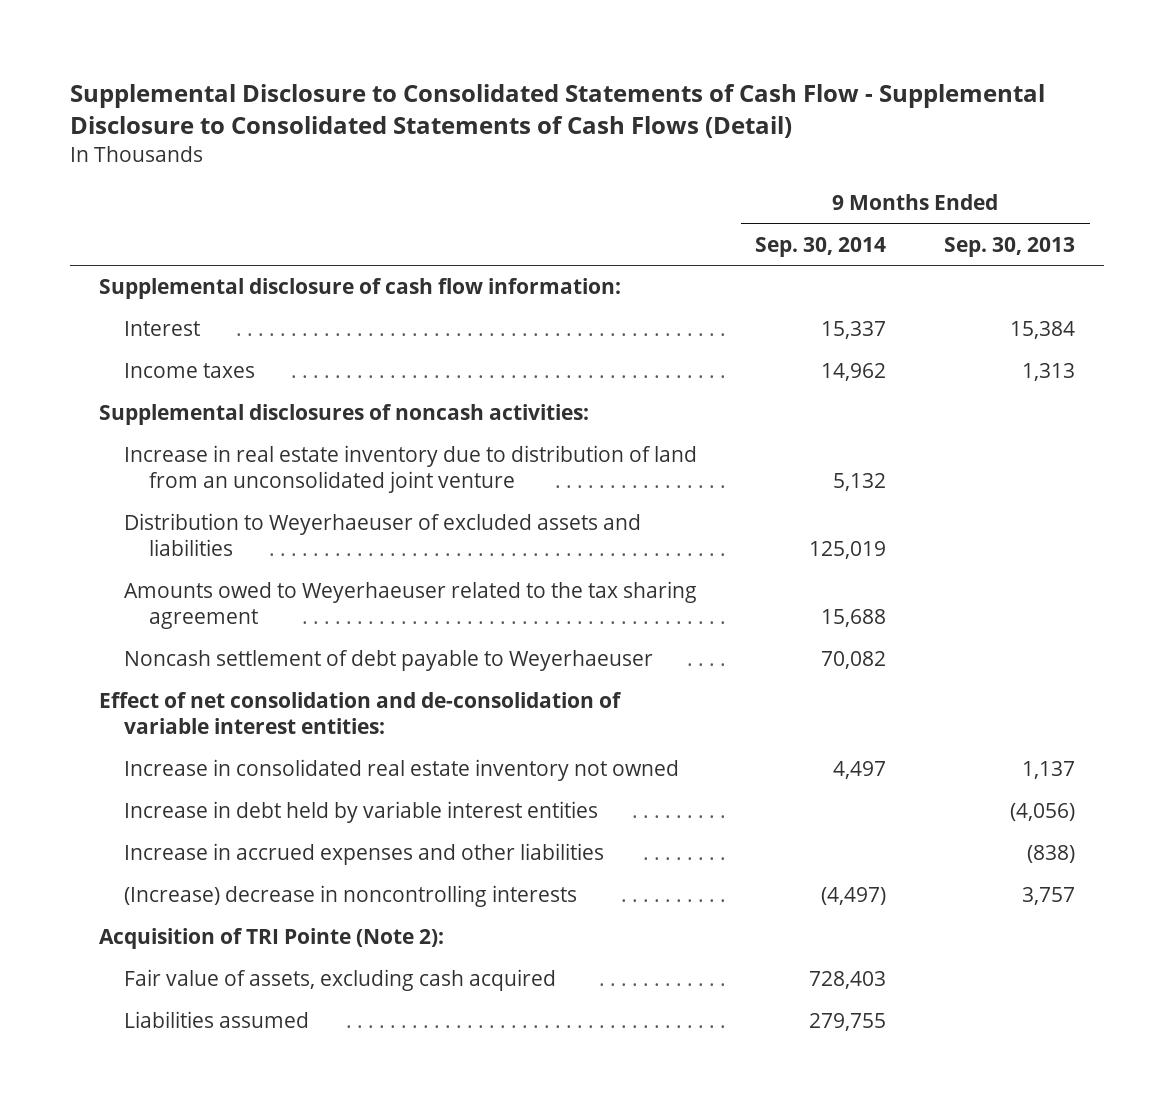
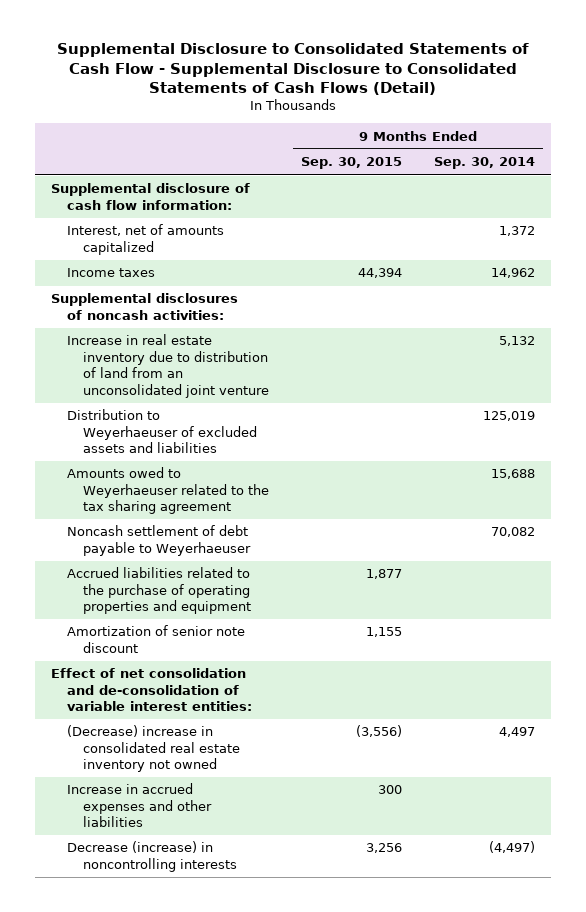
[944,236,1076,257] Sep. 30, 2013 -> none
none -> [300,157,402,170] Sep. 30, 2015
[124,321,201,337] Interest -> none
none -> [66,224,224,255] Interest, net of amounts capitalized
none -> [66,567,251,615] Accrued liabilities related to the purchase of operating properties and equipment
none -> [66,625,245,653] Amortization of senior note discount
[124,801,599,824] Increase in debt held by variable interest entities -> none
[124,759,680,782] Increase in consolidated real estate inventory not owned -> [66,725,240,773] (Decrease) increase in consolidated real estate inventory not owned
[99,928,445,950] Acquisition of TRI Pointe (Note 2): -> none
[124,969,557,992] Fair value of assets, excluding cash acquired -> none
[124,1011,310,1029] Liabilities assumed -> none
[124,885,578,908] (Increase) decrease in noncontrolling interests -> [66,841,237,872] Decrease (increase) in noncontrolling interests

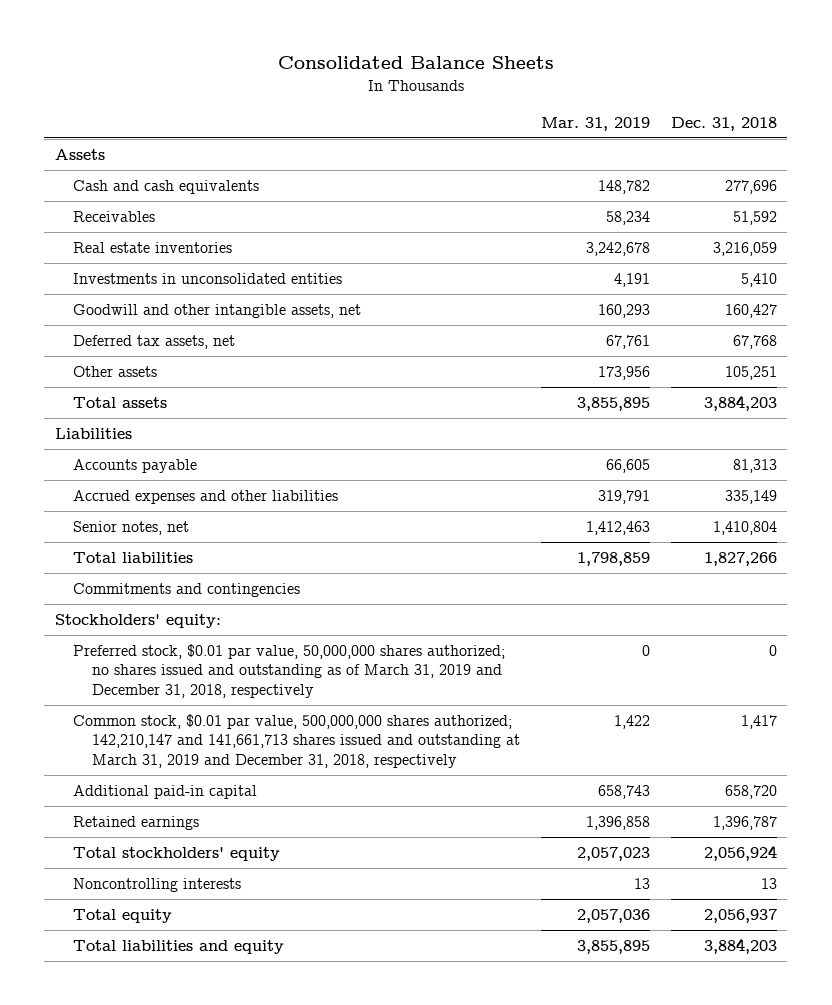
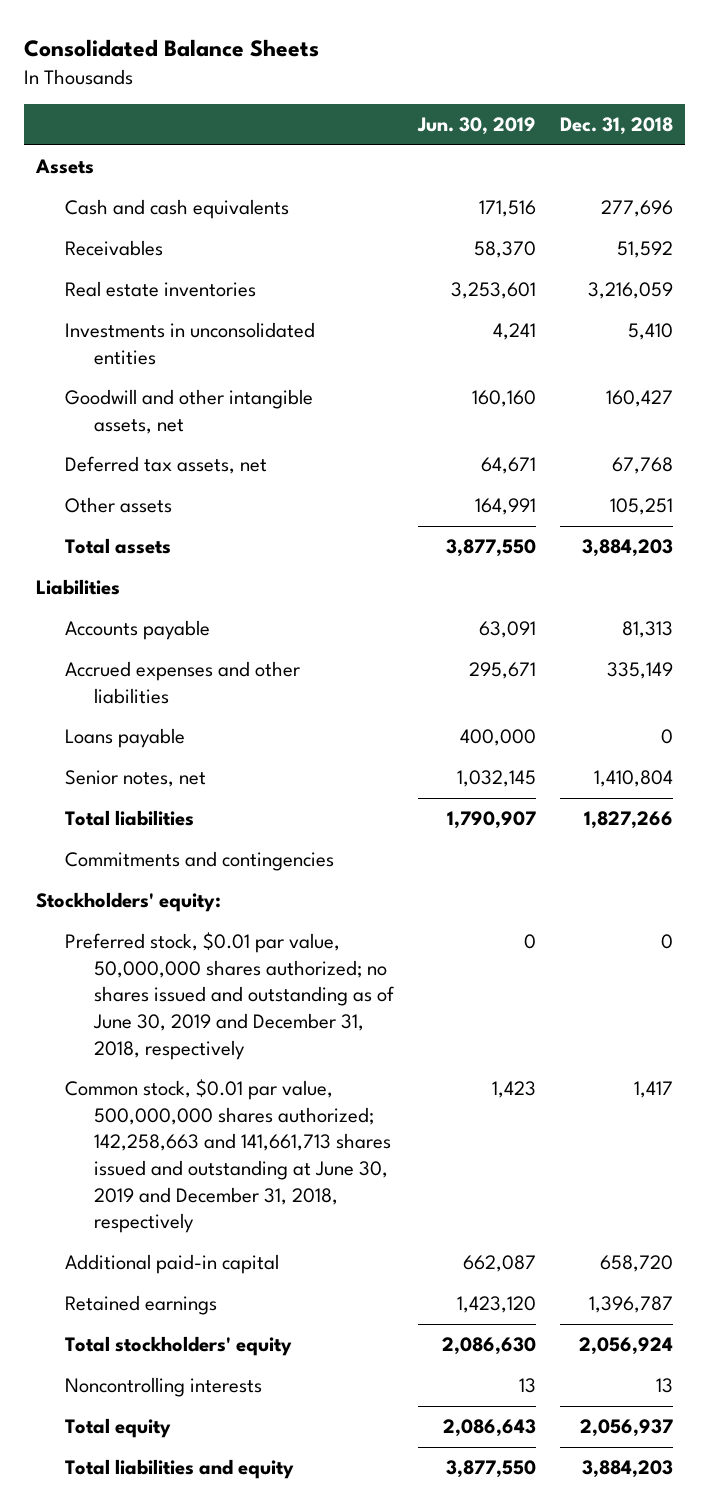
[540,116,650,131] Mar. 31, 2019 -> none
none -> [417,117,537,136] Jun. 30, 2019
none -> [65,728,186,749] Loans payable
[73,644,506,698] Preferred stock, $0.01 par value, 50,000,000 shares authorized; no shares issued and outstanding as of March 31, 2019 and December 31, 2018, respectively -> [65,932,395,1060] Preferred stock, $0.01 par value, 50,000,000 shares authorized; no shares issued and outstanding as of June 30, 2019 and December 31, 2018, respectively
[73,714,520,768] Common stock, $0.01 par value, 500,000,000 shares authorized; 142,210,147 and 141,661,713 shares issued and outstanding at March 31, 2019 and December 31, 2018, respectively -> [65,1079,392,1234] Common stock, $0.01 par value, 500,000,000 shares authorized; 142,258,663 and 141,661,713 shares issued and outstanding at June 30, 2019 and December 31, 2018, respectively

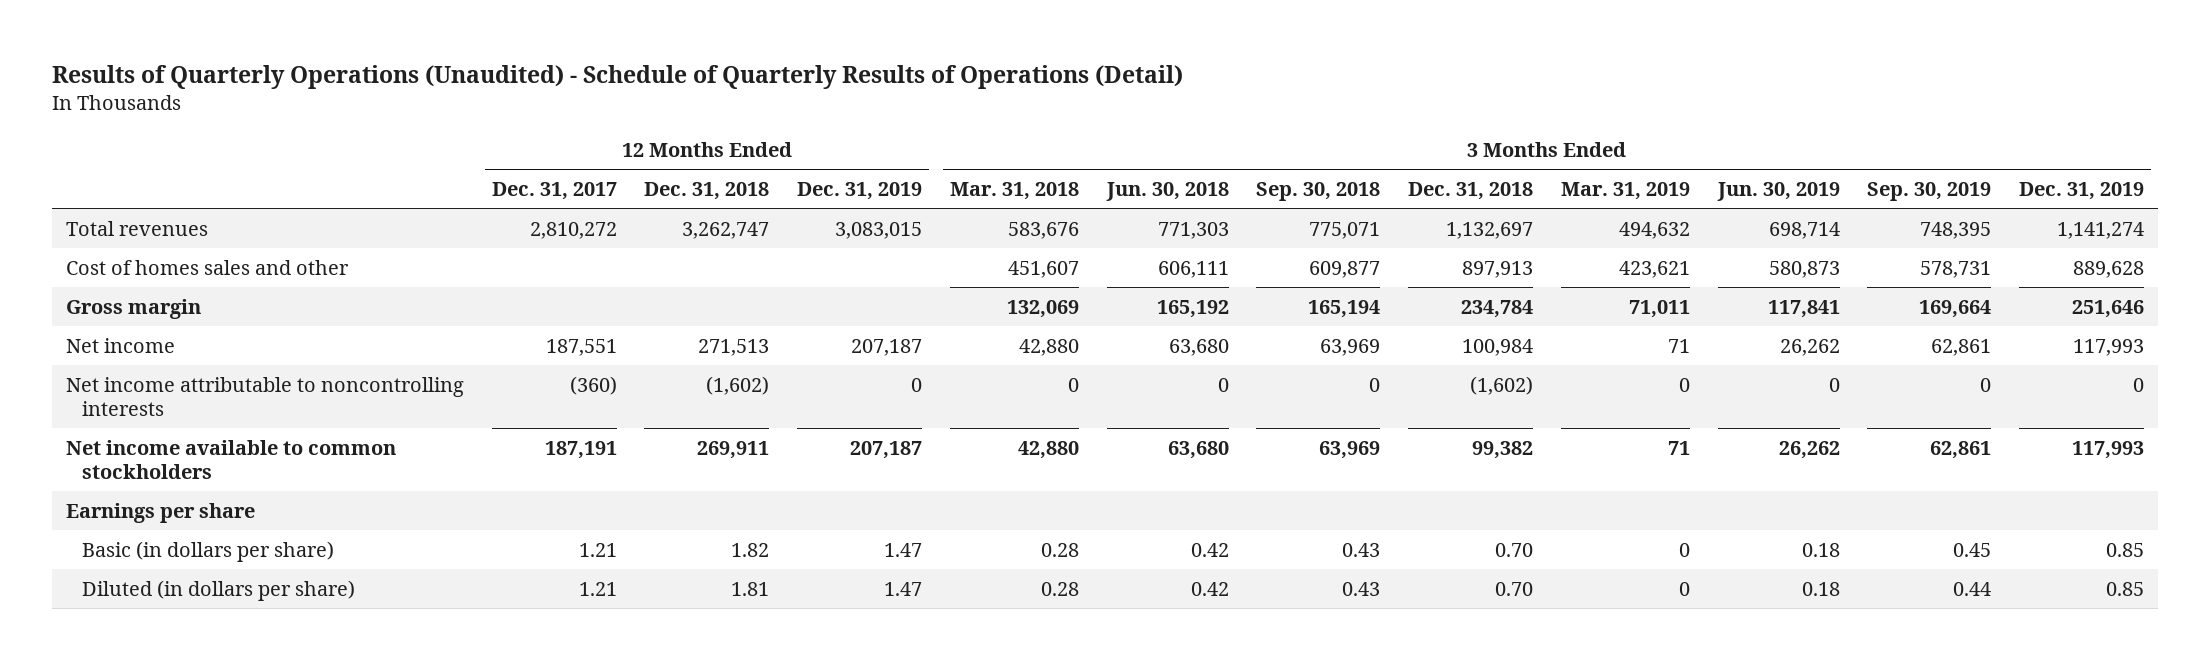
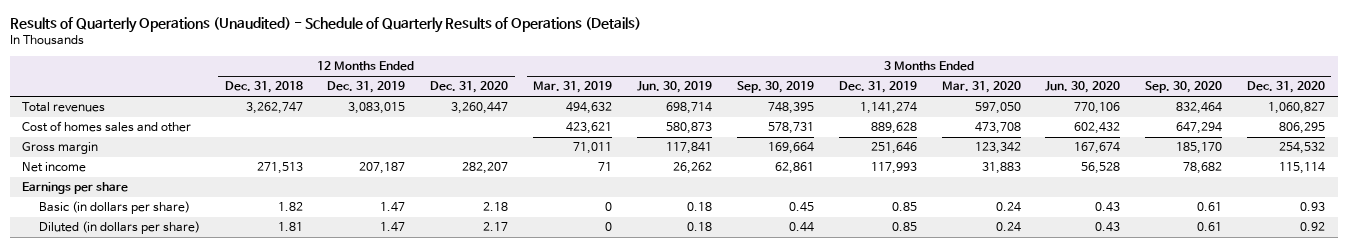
[52,65,1184,90] Results of Quarterly Operations (Unaudited) - Schedule of Quarterly Results of Operations (Detail) -> [9,16,641,33] Results of Quarterly Operations (Unaudited) - Schedule of Quarterly Results of Operations (Details)
[491,182,617,201] Dec. 31, 2017 -> none
[949,182,1079,201] Mar. 31, 2018 -> none
[1105,182,1229,202] Jun. 30, 2018 -> none
[1256,182,1381,202] Sep. 30, 2018 -> none
[1408,182,1534,201] Dec. 31, 2018 -> none
none -> [430,81,509,94] Dec. 31, 2020
none -> [941,81,1021,94] Mar. 31, 2020
none -> [1045,81,1121,94] Jun. 30, 2020
none -> [1145,81,1223,94] Sep. 30, 2020
none -> [1247,81,1326,94] Dec. 31, 2020
[65,376,464,416] Net income attributable to noncontrolling interests -> none
[65,439,396,479] Net income available to common stockholders -> none

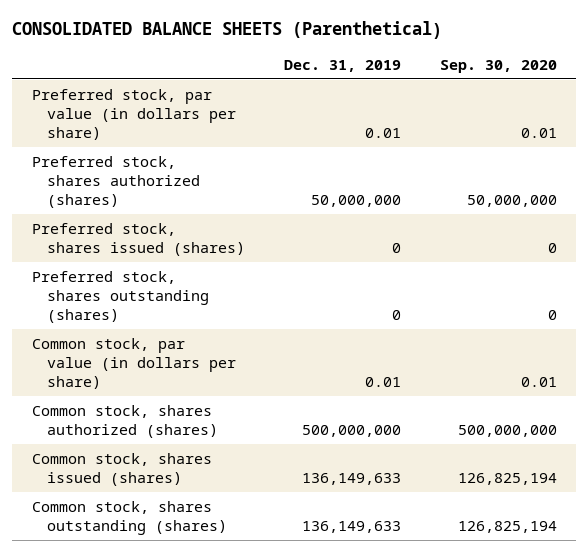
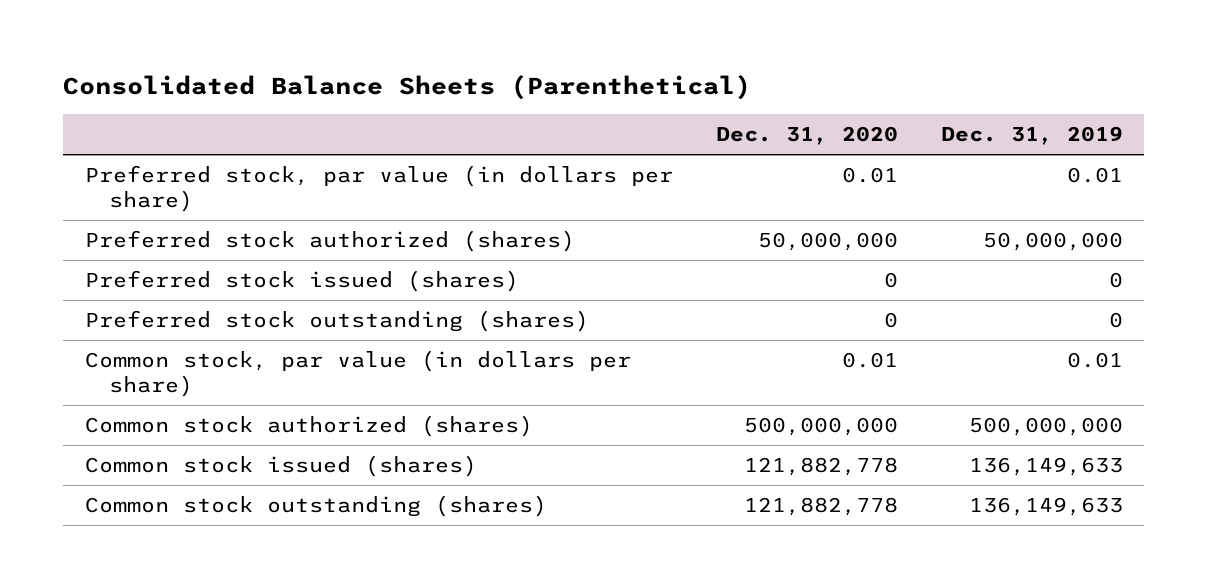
[12,21,443,40] CONSOLIDATED BALANCE SHEETS (Parenthetical) -> [63,75,752,101] Consolidated Balance Sheets (Parenthetical)
[439,59,557,73] Sep. 30, 2020 -> none
none -> [715,126,898,146] Dec. 31, 2020
[31,155,201,209] Preferred stock, shares authorized (shares) -> [84,229,575,252] Preferred stock authorized (shares)
[31,222,246,256] Preferred stock, shares issued (shares) -> [84,269,519,292] Preferred stock issued (shares)
[31,270,210,324] Preferred stock, shares outstanding (shares) -> [84,309,589,332] Preferred stock outstanding (shares)
[31,404,219,438] Common stock, shares authorized (shares) -> [84,414,533,437] Common stock authorized (shares)
[31,452,212,486] Common stock, shares issued (shares) -> [84,454,477,477] Common stock issued (shares)
[31,500,228,535] Common stock, shares outstanding (shares) -> [84,494,547,517] Common stock outstanding (shares)

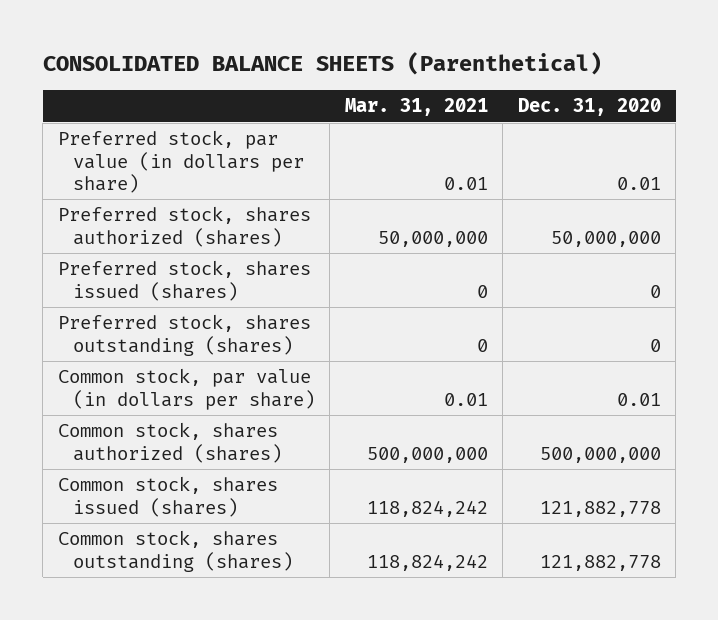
[63,75,752,101] Consolidated Balance Sheets (Parenthetical) -> [42,52,602,76] CONSOLIDATED BALANCE SHEETS (Parenthetical)
[940,126,1123,146] Dec. 31, 2019 -> none
none -> [344,98,488,117] Mar. 31, 2021
[84,229,575,252] Preferred stock authorized (shares) -> [57,206,311,247] Preferred stock, shares authorized (shares)
[84,269,519,292] Preferred stock issued (shares) -> [57,260,311,301] Preferred stock, shares issued (shares)
[84,309,589,332] Preferred stock outstanding (shares) -> [57,314,311,356] Preferred stock, shares outstanding (shares)
[84,414,533,437] Common stock authorized (shares) -> [57,422,282,463] Common stock, shares authorized (shares)
[84,454,477,477] Common stock issued (shares) -> [57,476,278,517] Common stock, shares issued (shares)
[84,494,547,517] Common stock outstanding (shares) -> [57,530,293,572] Common stock, shares outstanding (shares)

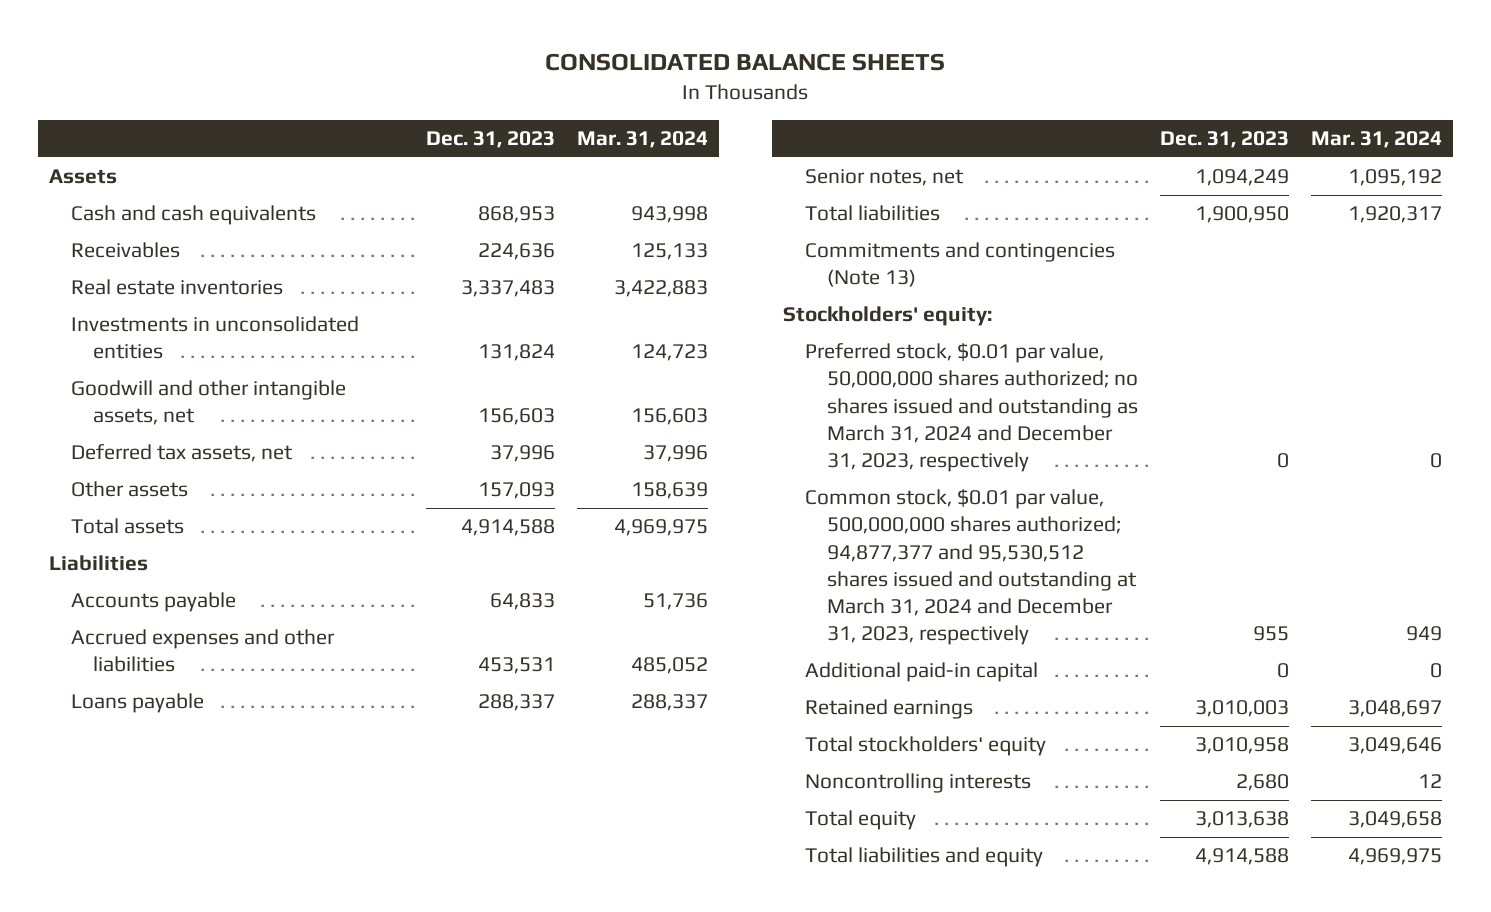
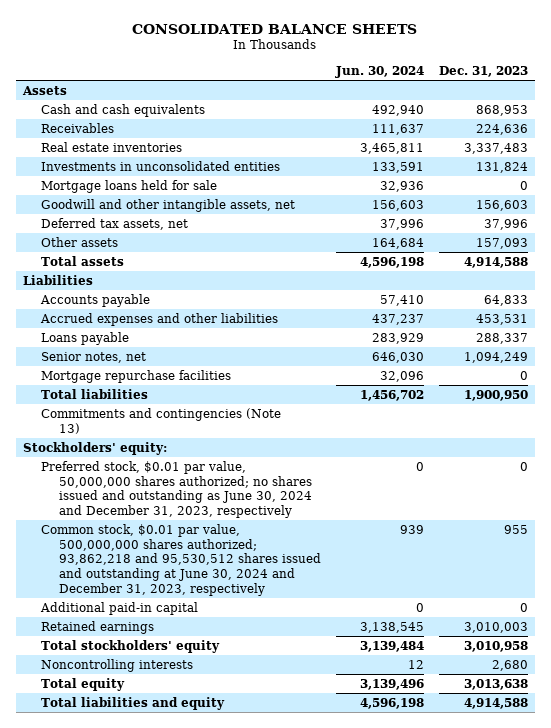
[576,131,708,149] Mar. 31, 2024 -> none
none -> [335,65,425,78] Jun. 30, 2024
none -> [41,179,218,193] Mortgage loans held for sale
none -> [41,369,232,383] Mortgage repurchase facilities
[804,343,1138,473] Preferred stock, $0.01 par value, 50,000,000 shares authorized; no shares issued and outstanding as March 31, 2024 and December 31, 2023, respectively -> [41,460,313,519] Preferred stock, $0.01 par value, 50,000,000 shares authorized; no shares issued and outstanding as June 30, 2024 and December 31, 2023, respectively
[804,489,1137,646] Common stock, $0.01 par value, 500,000,000 shares authorized; 94,877,377 and 95,530,512 shares issued and outstanding at March 31, 2024 and December 31, 2023, respectively -> [41,523,322,596] Common stock, $0.01 par value, 500,000,000 shares authorized; 93,862,218 and 95,530,512 shares issued and outstanding at June 30, 2024 and December 31, 2023, respectively

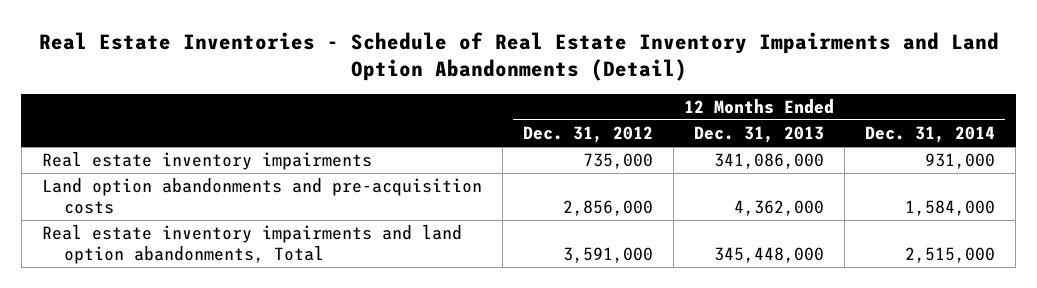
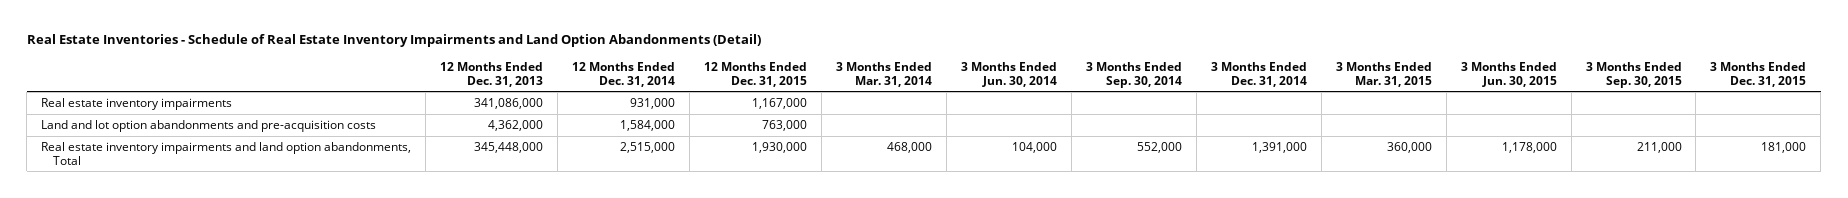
[523,126,654,144] Dec. 31, 2012 -> none
none -> [703,61,807,87] 12 Months Ended Dec. 31, 2015
none -> [835,61,932,87] 3 Months Ended Mar. 31, 2014
none -> [960,61,1057,87] 3 Months Ended Jun. 30, 2014
none -> [1085,61,1182,88] 3 Months Ended Sep. 30, 2014
none -> [1210,61,1307,87] 3 Months Ended Dec. 31, 2014
none -> [1335,61,1432,87] 3 Months Ended Mar. 31, 2015
none -> [1460,61,1557,87] 3 Months Ended Jun. 30, 2015
none -> [1585,61,1682,88] 3 Months Ended Sep. 30, 2015
none -> [1710,61,1807,87] 3 Months Ended Dec. 31, 2015
[42,178,483,214] Land option abandonments and pre-acquisition costs -> [41,119,377,132] Land and lot option abandonments and pre-acquisition costs

